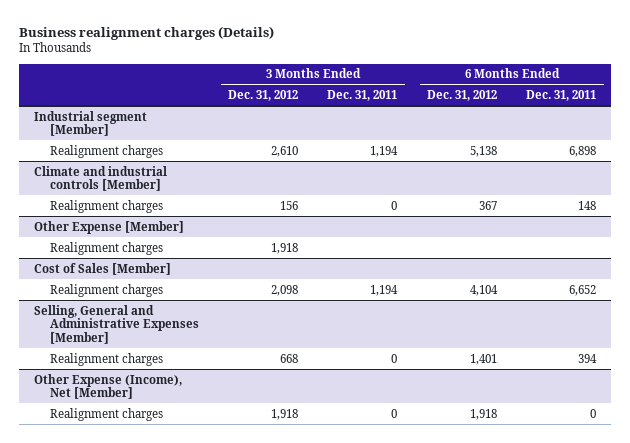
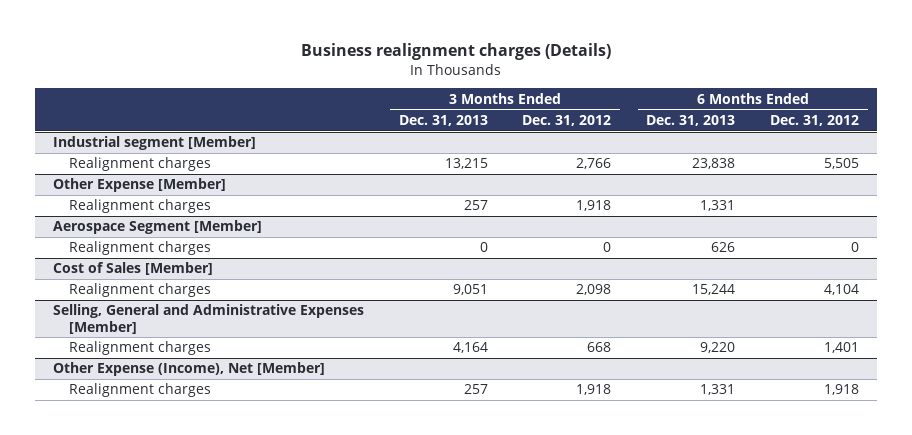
[327,89,398,101] Dec. 31, 2011 -> none
[526,89,597,101] Dec. 31, 2011 -> none
none -> [398,114,488,126] Dec. 31, 2013
none -> [646,114,736,126] Dec. 31, 2013
[33,165,167,192] Climate and industrial controls [Member] -> none
[49,199,163,213] Realignment charges -> none
[270,145,298,157] 2,610 -> [576,158,612,170] 2,766
[469,145,497,157] 5,138 -> [824,158,860,170] 5,505
none -> [52,220,262,235] Aerospace Segment [Member]
none -> [69,241,212,256] Realignment charges

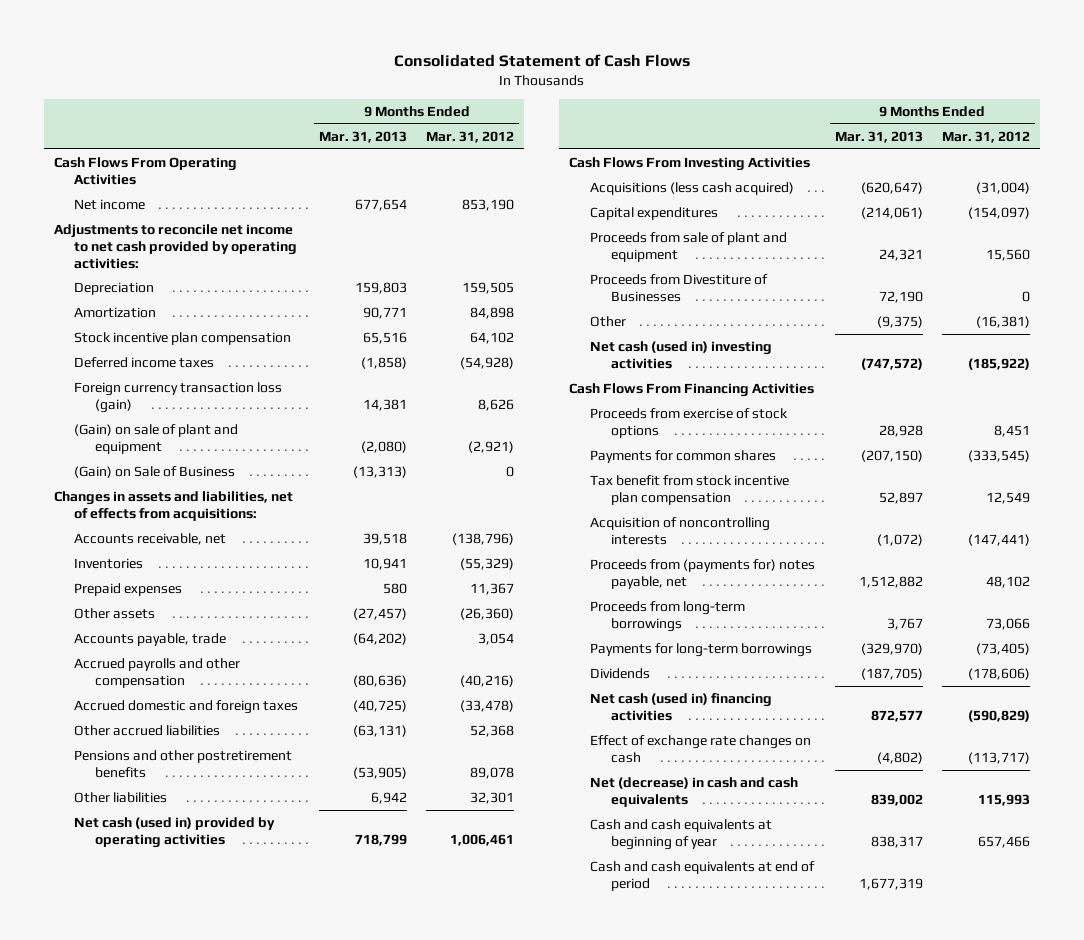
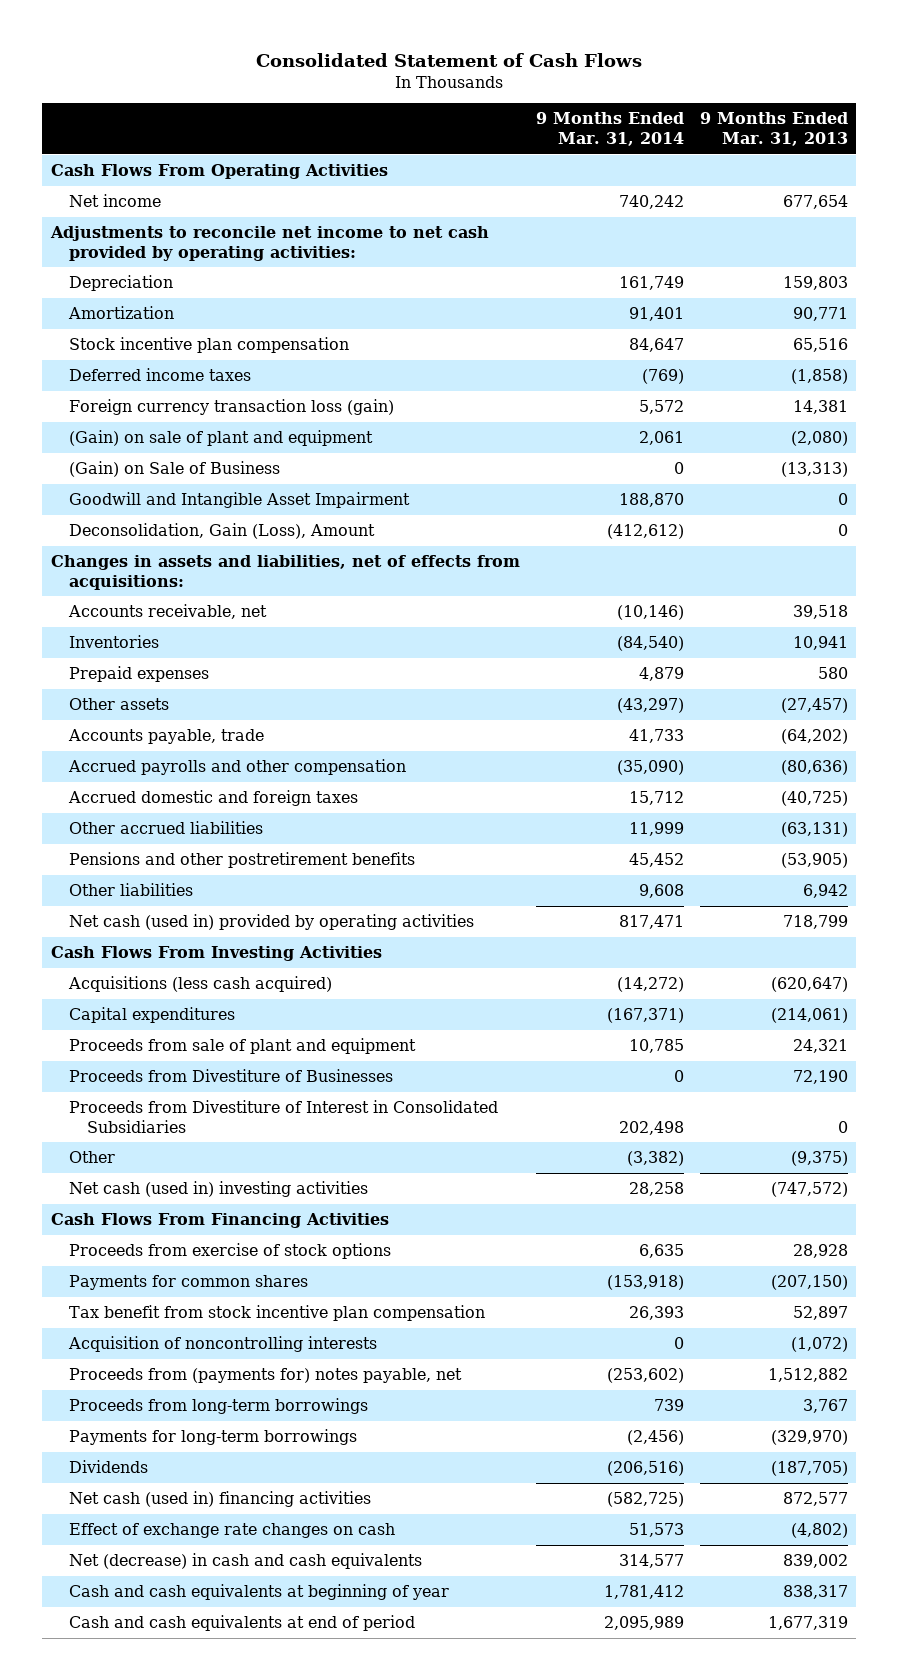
[426,130,515,143] Mar. 31, 2012 -> none
none -> [535,112,684,147] 9 Months Ended Mar. 31, 2014
none -> [68,492,410,509] Goodwill and Intangible Asset Impairment
none -> [68,523,375,540] Deconsolidation, Gain (Loss), Amount
none -> [68,1100,498,1133] Proceeds from Divestiture of Interest in Consolidated Subsidiaries

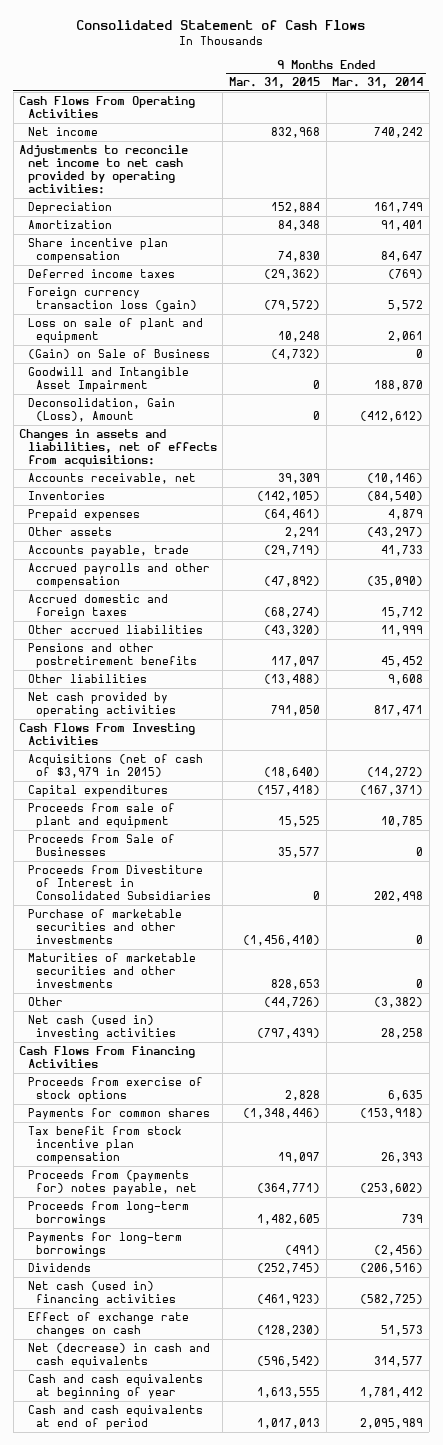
[700,112,849,147] 9 Months Ended Mar. 31, 2013 -> none
none -> [228,77,320,89] Mar. 31, 2015
[68,337,349,354] Stock incentive plan compensation -> [27,237,168,263] Share incentive plan compensation
[68,430,373,447] (Gain) on sale of plant and equipment -> [27,317,203,343] Loss on sale of plant and equipment
[68,914,474,931] Net cash (used in) provided by operating activities -> [27,691,177,717] Net cash provided by operating activities
[67,976,332,993] Acquisitions (less cash acquired) -> [27,753,203,778] Acquisitions (net of cash of $3,979 in 2015)
[68,1069,393,1083] Proceeds from Divestiture of Businesses -> [27,833,175,856] Proceeds from Sale of Businesses
none -> [27,908,182,944] Purchase of marketable securities and other investments
none -> [27,952,196,988] Maturities of marketable securities and other investments
[67,1336,377,1353] Acquisition of noncontrolling interests -> none

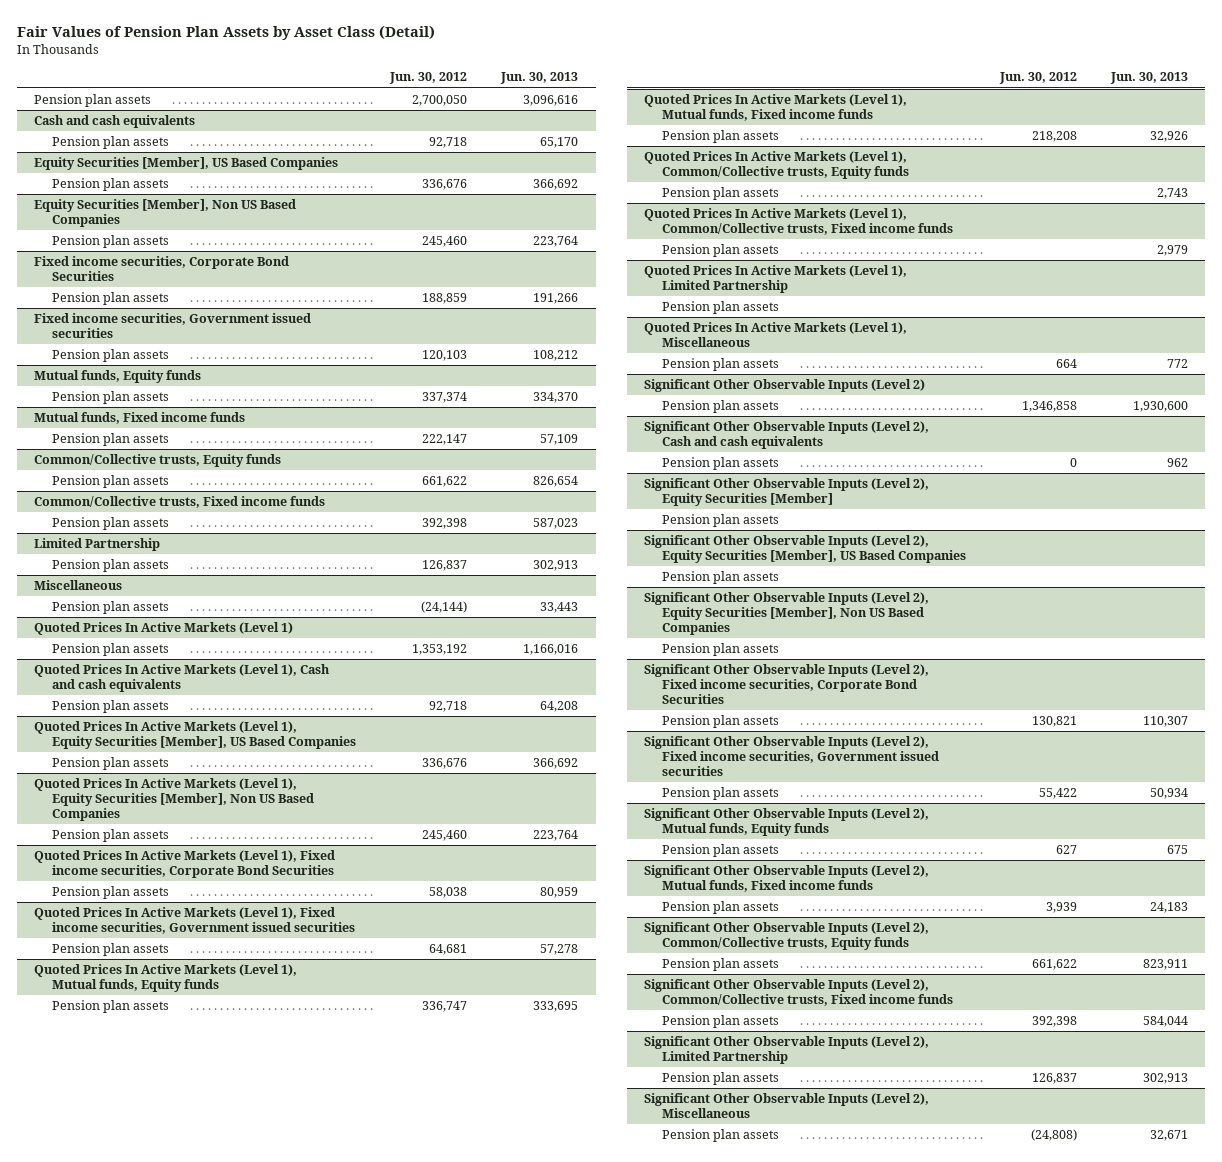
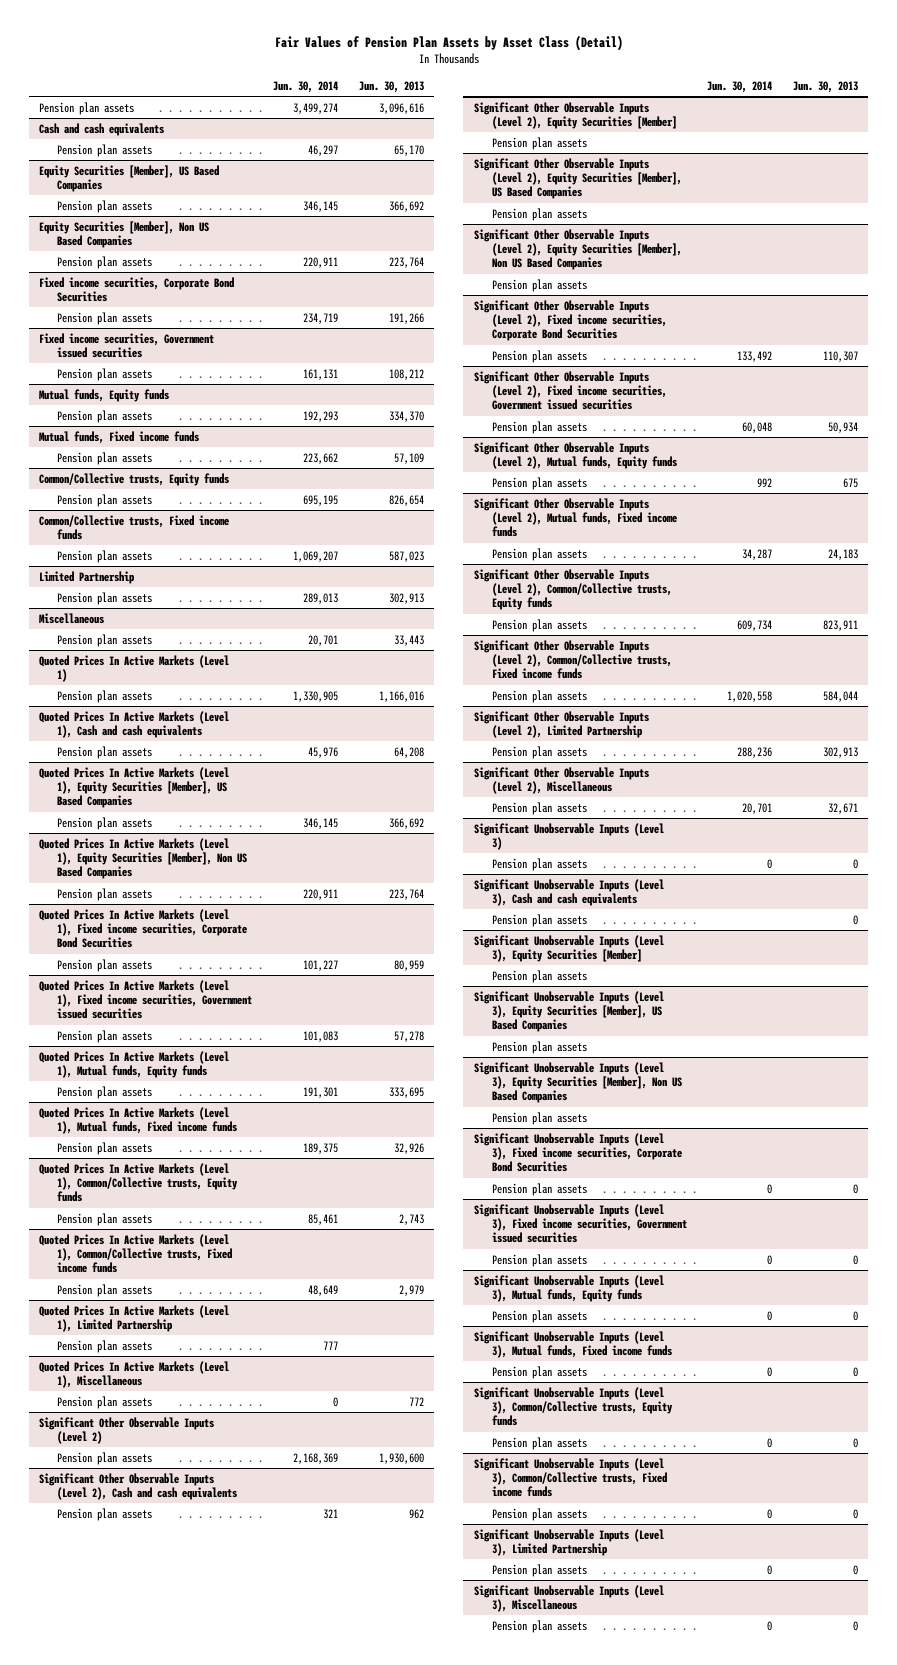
[389,72,468,85] Jun. 30, 2012 -> none
none -> [272,80,338,93] Jun. 30, 2014
none -> [473,822,664,850] Significant Unobservable Inputs (Level 3)
none -> [491,857,587,871] Pension plan assets
none -> [473,878,664,906] Significant Unobservable Inputs (Level 3), Cash and cash equivalents
none -> [491,913,587,927] Pension plan assets
none -> [473,934,664,962] Significant Unobservable Inputs (Level 3), Equity Securities [Member]
none -> [491,969,587,983] Pension plan assets
none -> [473,990,664,1033] Significant Unobservable Inputs (Level 3), Equity Securities [Member], US Based Companies
none -> [491,1040,587,1054] Pension plan assets
none -> [473,1061,682,1104] Significant Unobservable Inputs (Level 3), Equity Securities [Member], Non US Based Companies
none -> [491,1111,587,1125] Pension plan assets
none -> [473,1132,682,1173] Significant Unobservable Inputs (Level 3), Fixed income securities, Corporate Bond Securities
none -> [491,1182,587,1196] Pension plan assets
none -> [473,1203,687,1244] Significant Unobservable Inputs (Level 3), Fixed income securities, Government issued securities
none -> [491,1253,587,1267] Pension plan assets
none -> [473,1274,664,1302] Significant Unobservable Inputs (Level 3), Mutual funds, Equity funds
none -> [491,1309,587,1323] Pension plan assets
none -> [473,1330,672,1358] Significant Unobservable Inputs (Level 3), Mutual funds, Fixed income funds
none -> [491,1365,587,1379] Pension plan assets
none -> [473,1386,673,1427] Significant Unobservable Inputs (Level 3), Common/Collective trusts, Equity funds
none -> [491,1436,587,1450] Pension plan assets
none -> [473,1457,667,1498] Significant Unobservable Inputs (Level 3), Common/Collective trusts, Fixed income funds
none -> [491,1507,587,1521] Pension plan assets
none -> [473,1528,664,1556] Significant Unobservable Inputs (Level 3), Limited Partnership
none -> [491,1563,587,1577] Pension plan assets
none -> [473,1584,664,1612] Significant Unobservable Inputs (Level 3), Miscellaneous
none -> [491,1619,587,1633] Pension plan assets

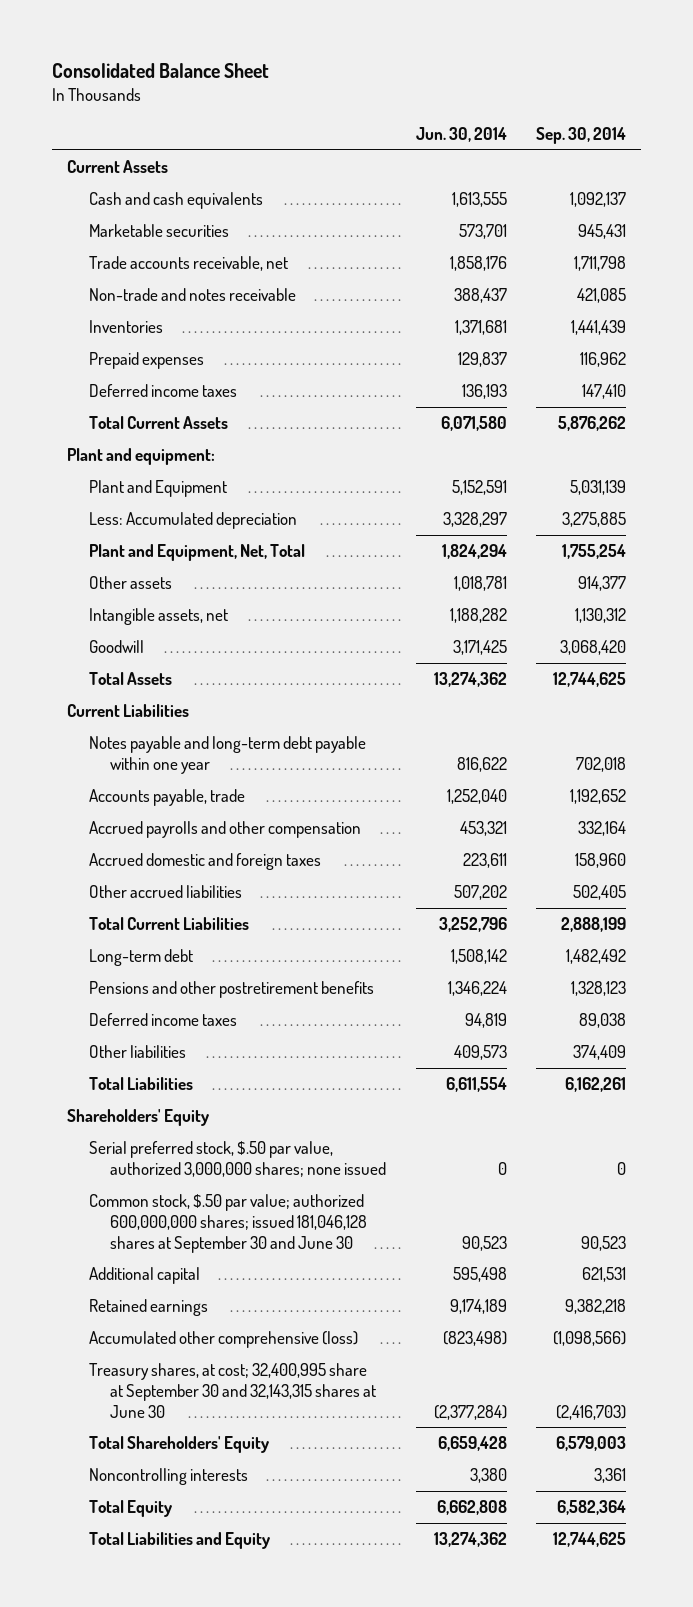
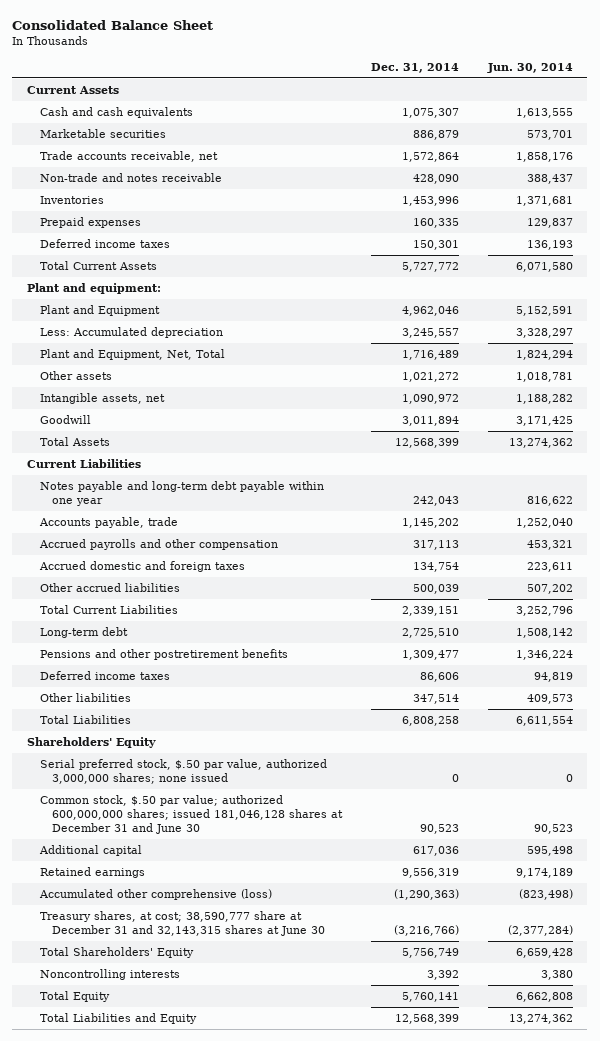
[536,127,627,145] Sep. 30, 2014 -> none
none -> [371,62,460,73] Dec. 31, 2014
[88,1194,368,1253] Common stock, $.50 par value; authorized 600,000,000 shares; issued 181,046,128 shares at September 30 and June 30 -> [39,795,344,834] Common stock, $.50 par value; authorized 600,000,000 shares; issued 181,046,128 shares at December 31 and June 30
[88,1363,377,1418] Treasury shares, at cost; 32,400,995 share at September 30 and 32,143,315 shares at June 30 -> [39,911,326,936] Treasury shares, at cost; 38,590,777 share at December 31 and 32,143,315 shares at June 30

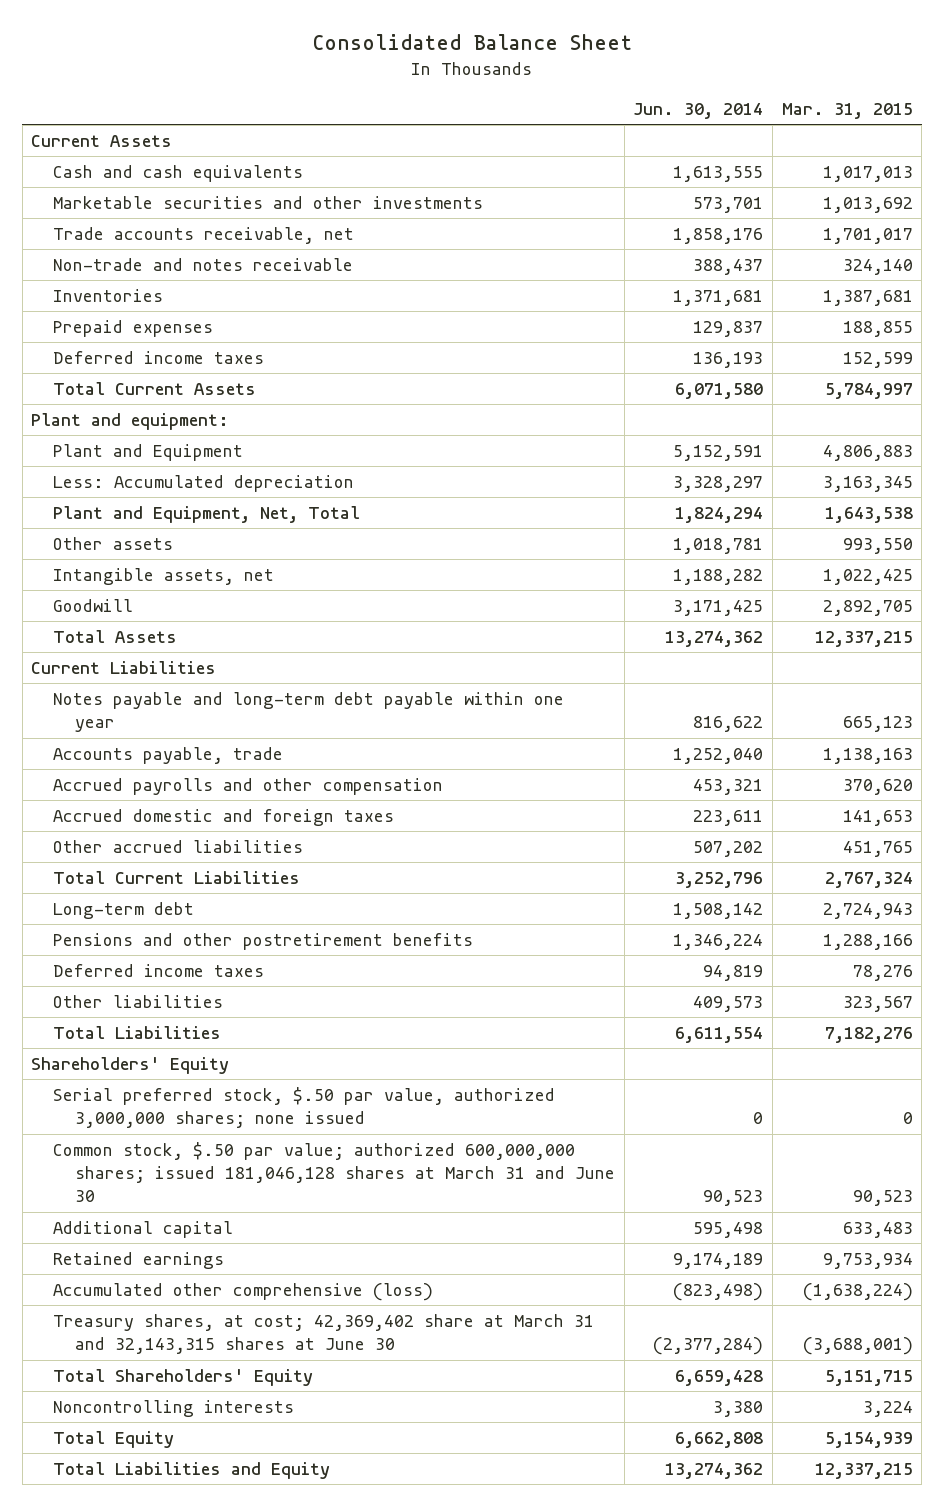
[371,62,460,73] Dec. 31, 2014 -> none
none -> [781,102,913,119] Mar. 31, 2015
[39,129,166,139] Marketable securities -> [53,195,484,209] Marketable securities and other investments
[39,795,344,834] Common stock, $.50 par value; authorized 600,000,000 shares; issued 181,046,128 shares at December 31 and June 30 -> [53,1141,616,1203] Common stock, $.50 par value; authorized 600,000,000 shares; issued 181,046,128 shares at March 31 and June 30
[39,911,326,936] Treasury shares, at cost; 38,590,777 share at December 31 and 32,143,315 shares at June 30 -> [53,1313,595,1355] Treasury shares, at cost; 42,369,402 share at March 31 and 32,143,315 shares at June 30

